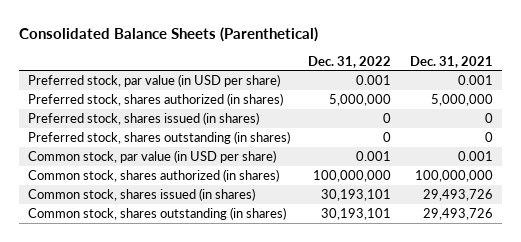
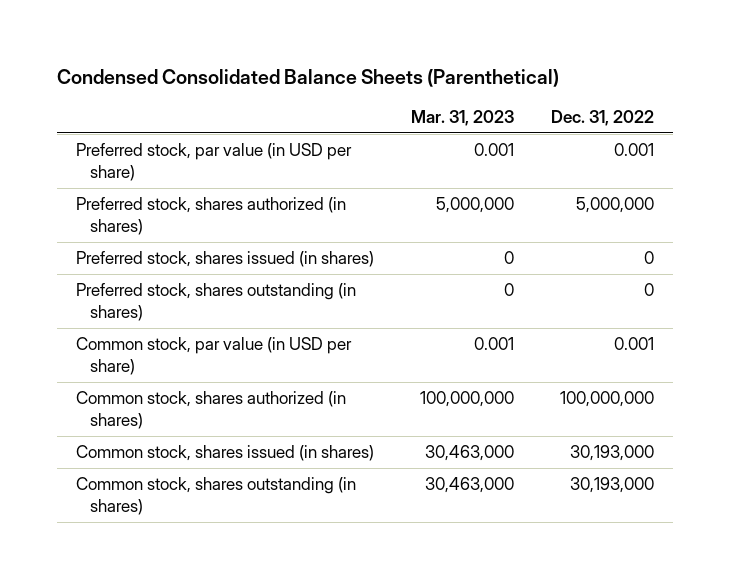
[18,26,318,42] Consolidated Balance Sheets (Parenthetical) -> [57,68,560,87] Condensed Consolidated Balance Sheets (Parenthetical)
[410,55,494,68] Dec. 31, 2021 -> none
none -> [411,109,515,126] Mar. 31, 2023
[321,189,392,202] 30,193,101 -> [570,445,655,462] 30,193,000
[321,208,392,221] 30,193,101 -> [570,477,655,494] 30,193,000

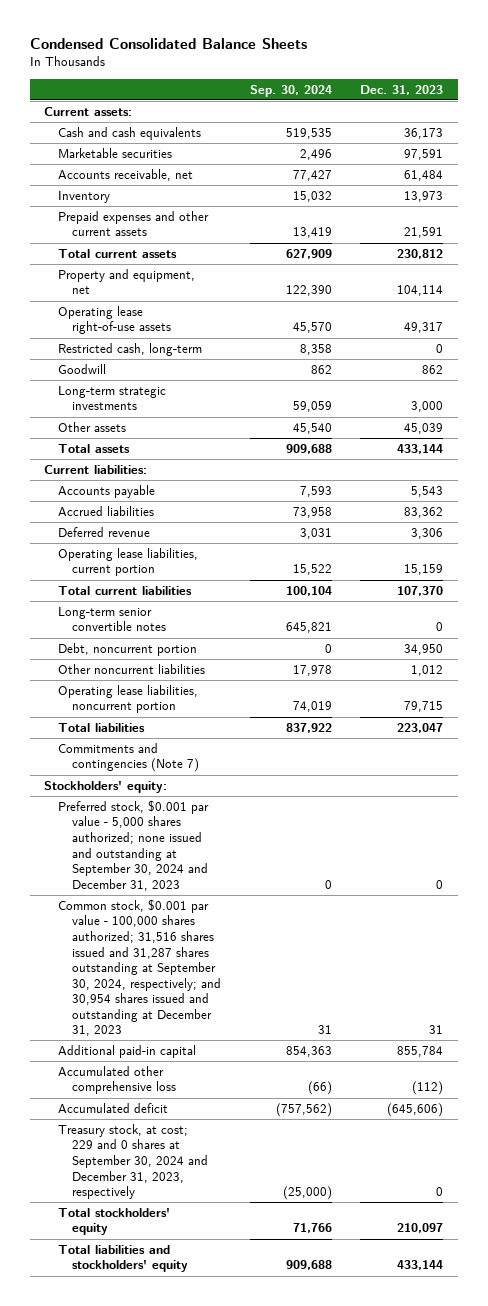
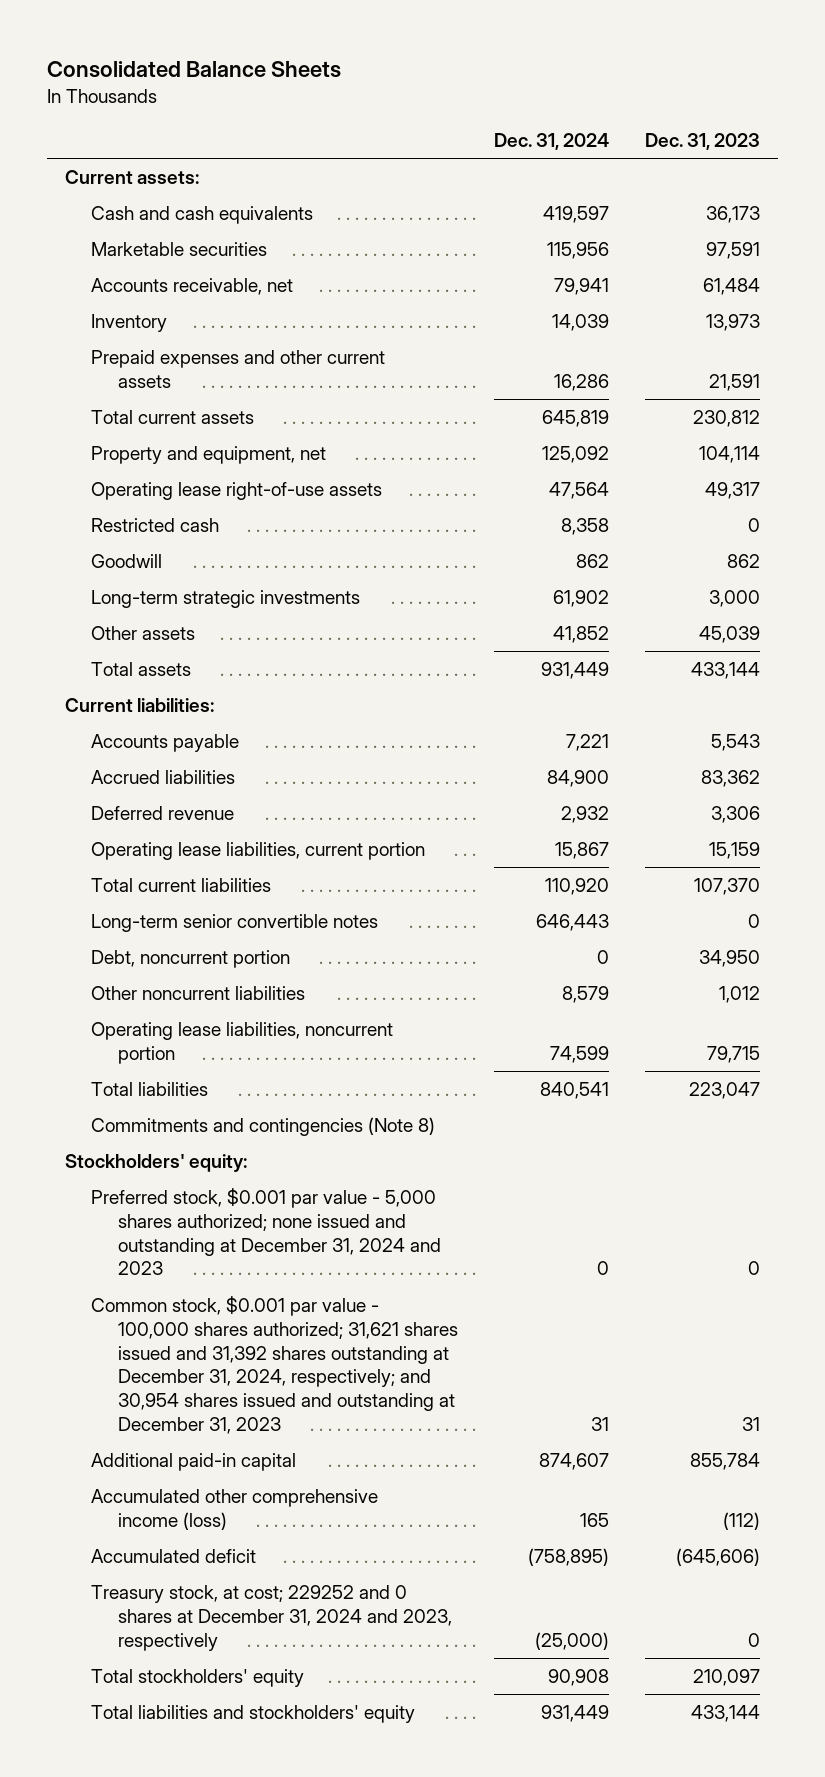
[29,38,307,50] Condensed Consolidated Balance Sheets -> [46,60,341,78] Consolidated Balance Sheets
[249,84,332,97] Sep. 30, 2024 -> none
none -> [493,133,609,151] Dec. 31, 2024
[58,342,203,356] Restricted cash, long-term -> [91,518,220,533] Restricted cash
[58,742,200,773] Commitments and contingencies (Note 7) -> [91,1117,436,1137] Commitments and contingencies (Note 8)
[58,799,210,891] Preferred stock, $0.001 par value - 5,000 shares authorized; none issued and outstanding at September 30, 2024 and December 31, 2023 -> [91,1188,441,1276] Preferred stock, $0.001 par value - 5,000 shares authorized; none issued and outstanding at December 31, 2024 and 2023
[58,898,222,1037] Common stock, $0.001 par value - 100,000 shares authorized; 31,516 shares issued and 31,287 shares outstanding at September 30, 2024, respectively; and 30,954 shares issued and outstanding at December 31, 2023 -> [91,1296,458,1434] Common stock, $0.001 par value - 100,000 shares authorized; 31,621 shares issued and 31,392 shares outstanding at December 31, 2024, respectively; and 30,954 shares issued and outstanding at December 31, 2023
[58,1065,177,1095] Accumulated other comprehensive loss -> [91,1489,379,1530] Accumulated other comprehensive income (loss)
[58,1123,209,1200] Treasury stock, at cost; 229 and 0 shares at September 30, 2024 and December 31, 2023, respectively -> [91,1585,452,1651] Treasury stock, at cost; 229252 and 0 shares at December 31, 2024 and 2023, respectively

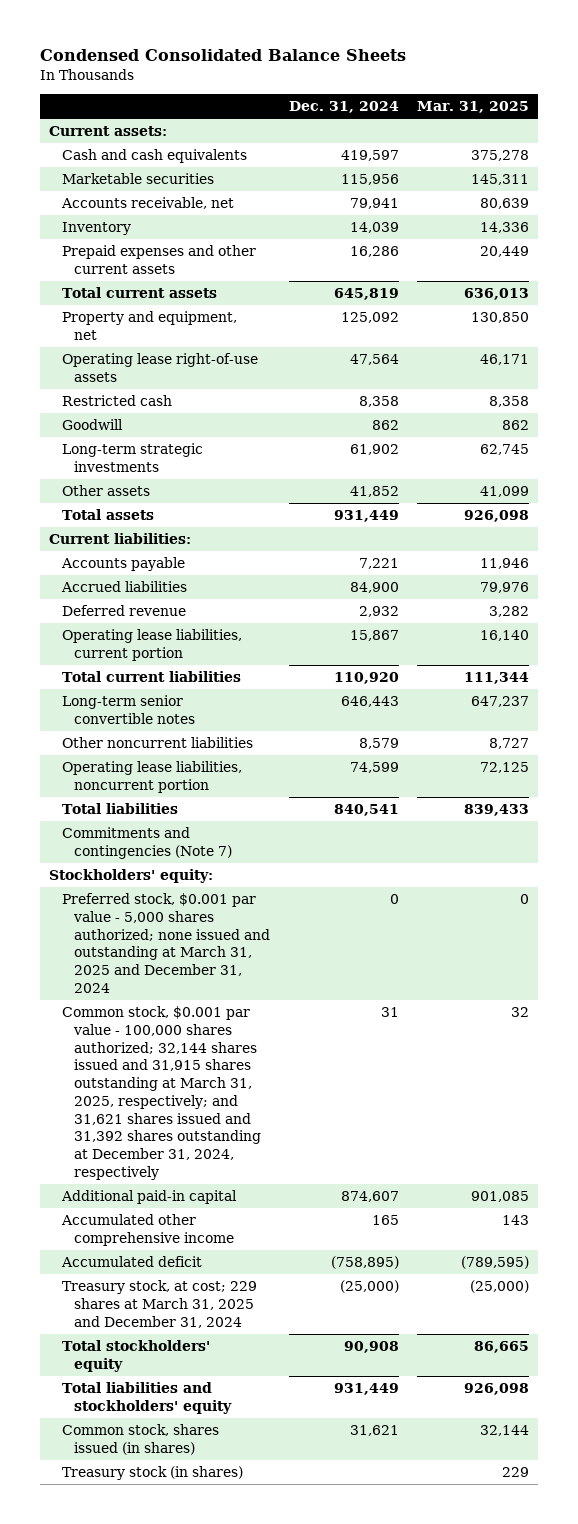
[46,60,341,78] Consolidated Balance Sheets -> [39,49,406,62] Condensed Consolidated Balance Sheets
[644,133,760,151] Dec. 31, 2023 -> none
none -> [417,101,530,114] Mar. 31, 2025
[91,950,291,969] Debt, noncurrent portion -> none
[91,1117,436,1137] Commitments and contingencies (Note 8) -> [61,827,233,859] Commitments and contingencies (Note 7)
[91,1188,441,1276] Preferred stock, $0.001 par value - 5,000 shares authorized; none issued and outstanding at December 31, 2024 and 2023 -> [61,893,271,993] Preferred stock, $0.001 par value - 5,000 shares authorized; none issued and outstanding at March 31, 2025 and December 31, 2024
[91,1296,458,1434] Common stock, $0.001 par value - 100,000 shares authorized; 31,621 shares issued and 31,392 shares outstanding at December 31, 2024, respectively; and 30,954 shares issued and outstanding at December 31, 2023 -> [61,1006,262,1180] Common stock, $0.001 par value - 100,000 shares authorized; 32,144 shares issued and 31,915 shares outstanding at March 31, 2025, respectively; and 31,621 shares issued and 31,392 shares outstanding at December 31, 2024, respectively
[91,1489,379,1530] Accumulated other comprehensive income (loss) -> [60,1214,235,1246] Accumulated other comprehensive income
[91,1585,452,1651] Treasury stock, at cost; 229252 and 0 shares at December 31, 2024 and 2023, respectively -> [61,1280,257,1328] Treasury stock, at cost; 229 shares at March 31, 2025 and December 31, 2024
none -> [61,1424,219,1455] Common stock, shares issued (in shares)
none -> [61,1466,243,1481] Treasury stock (in shares)

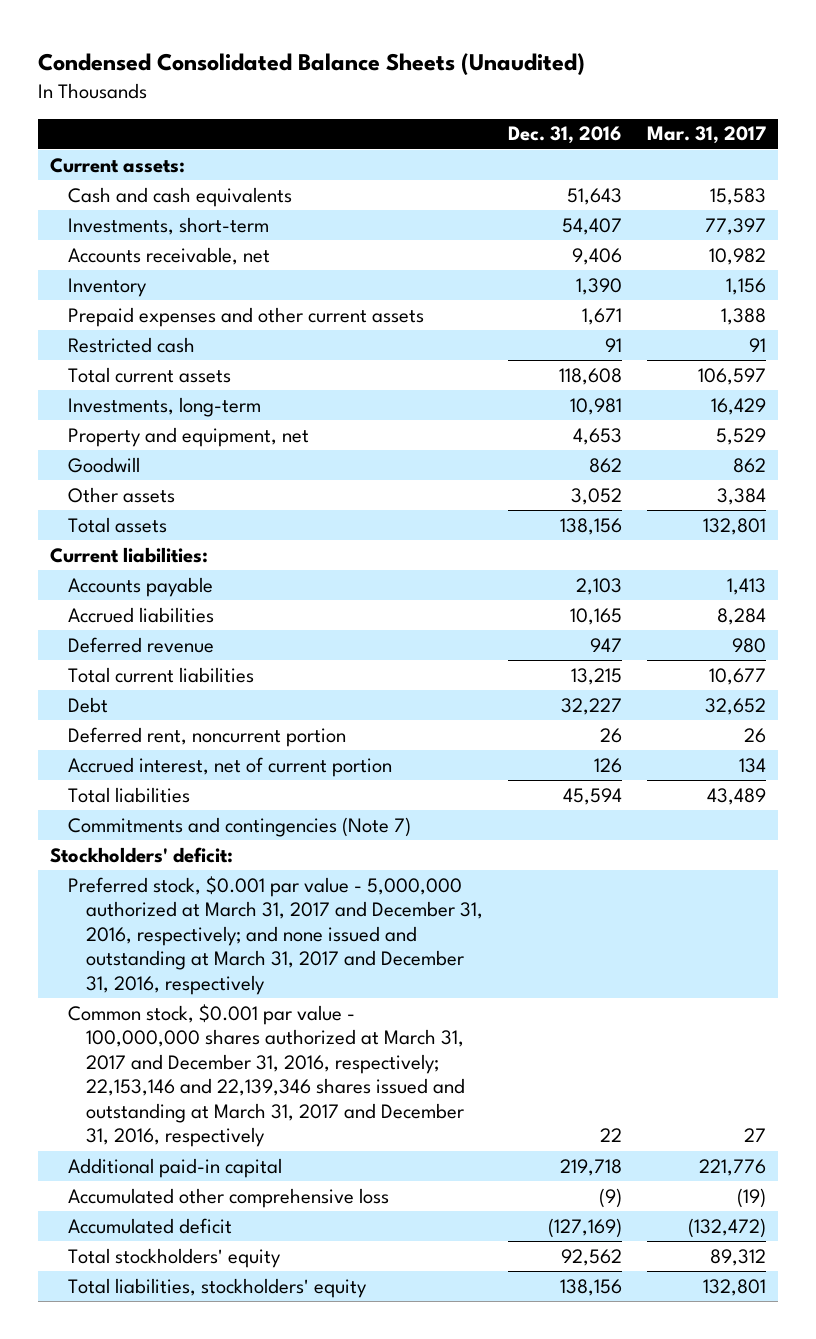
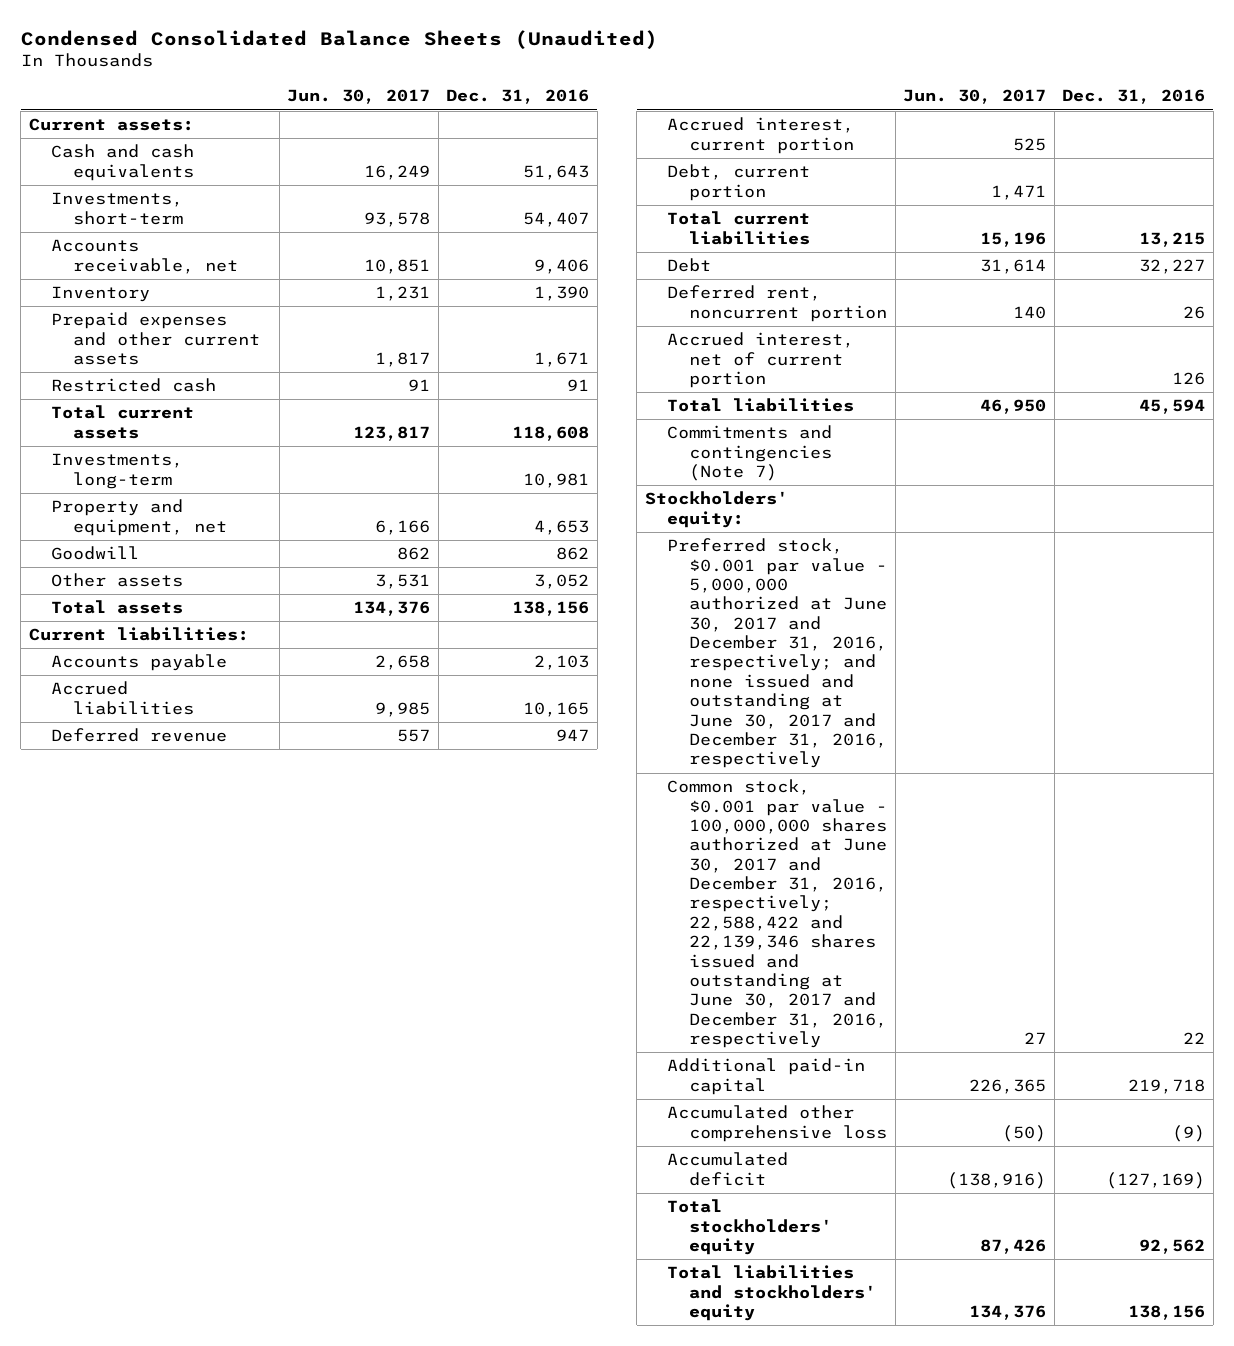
[646,126,766,145] Mar. 31, 2017 -> none
none -> [287,89,431,105] Jun. 30, 2017
none -> [666,117,855,154] Accrued interest, current portion
none -> [666,164,810,201] Debt, current portion
[50,846,234,863] Stockholders' deficit: -> [644,491,788,528] Stockholders' equity:
[68,875,483,995] Preferred stock, $0.001 par value - 5,000,000 authorized at March 31, 2017 and December 31, 2016, respectively; and none issued and outstanding at March 31, 2017 and December 31, 2016, respectively -> [666,538,888,769] Preferred stock, $0.001 par value - 5,000,000 authorized at June 30, 2017 and December 31, 2016, respectively; and none issued and outstanding at June 30, 2017 and December 31, 2016, respectively
[68,1003,465,1148] Common stock, $0.001 par value - 100,000,000 shares authorized at March 31, 2017 and December 31, 2016, respectively; 22,153,146 and 22,139,346 shares issued and outstanding at March 31, 2017 and December 31, 2016, respectively -> [666,779,888,1049] Common stock, $0.001 par value - 100,000,000 shares authorized at June 30, 2017 and December 31, 2016, respectively; 22,588,422 and 22,139,346 shares issued and outstanding at June 30, 2017 and December 31, 2016, respectively
[68,1277,368,1298] Total liabilities, stockholders' equity -> [666,1265,877,1321] Total liabilities and stockholders' equity

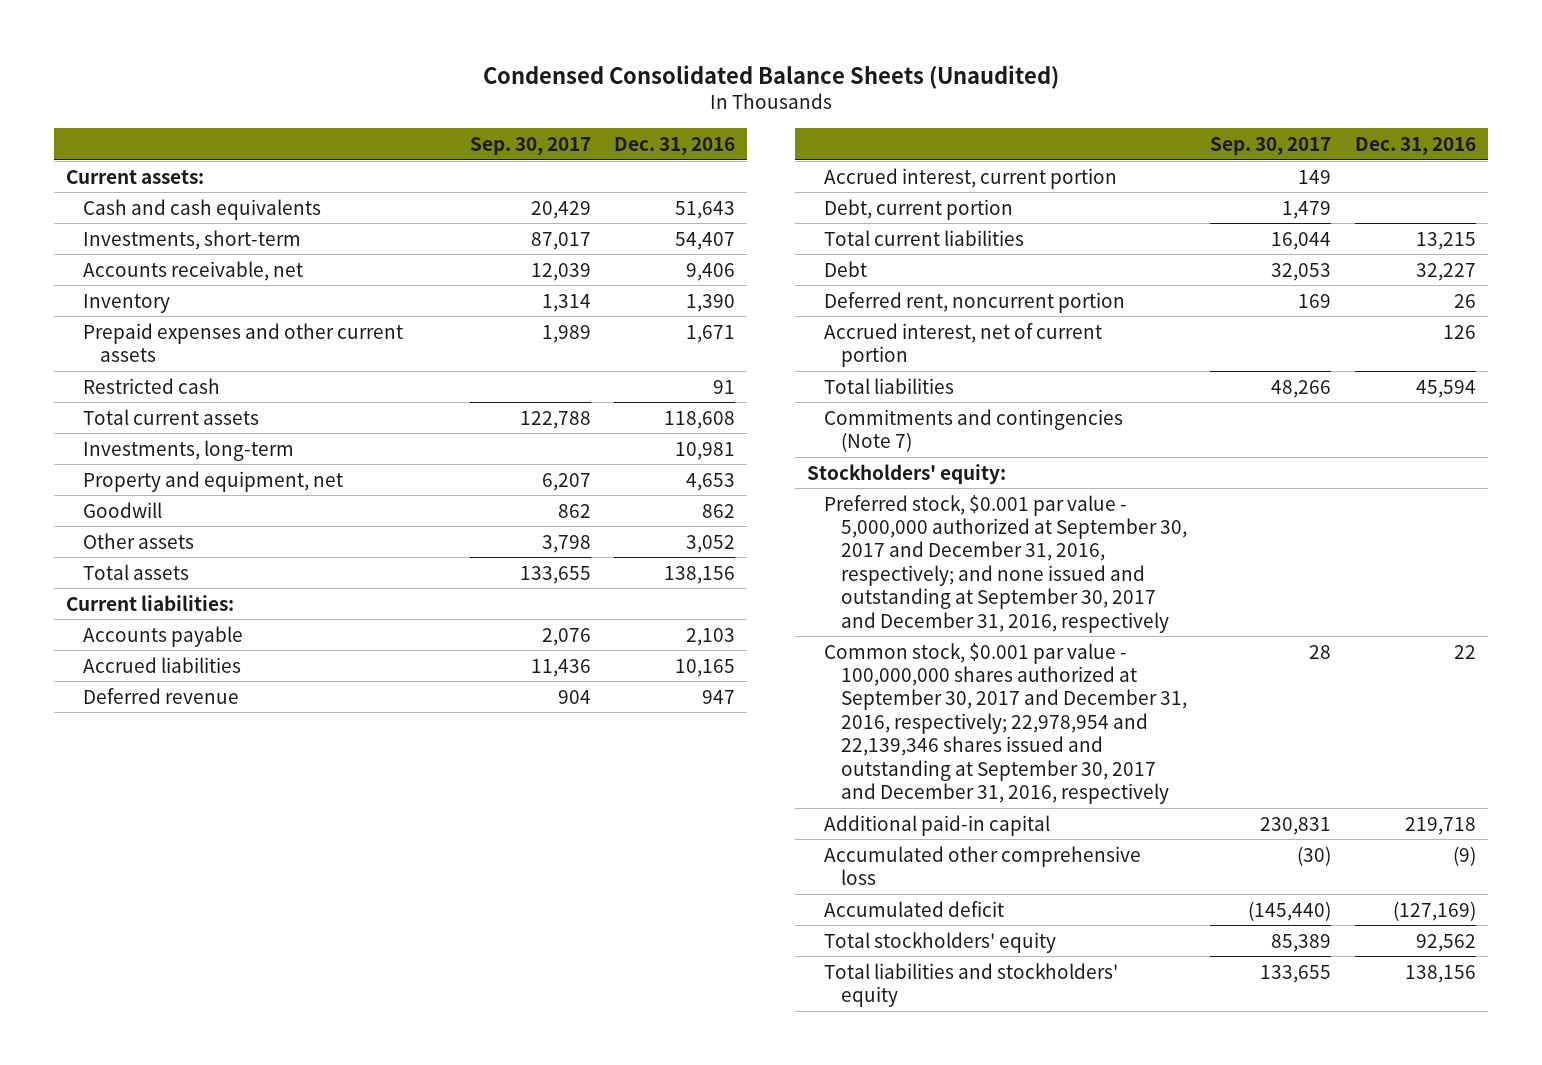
[287,89,431,105] Jun. 30, 2017 -> none
none -> [469,137,591,156] Sep. 30, 2017
[666,538,888,769] Preferred stock, $0.001 par value - 5,000,000 authorized at June 30, 2017 and December 31, 2016, respectively; and none issued and outstanding at June 30, 2017 and December 31, 2016, respectively -> [823,494,1187,633] Preferred stock, $0.001 par value - 5,000,000 authorized at September 30, 2017 and December 31, 2016, respectively; and none issued and outstanding at September 30, 2017 and December 31, 2016, respectively
[666,779,888,1049] Common stock, $0.001 par value - 100,000,000 shares authorized at June 30, 2017 and December 31, 2016, respectively; 22,588,422 and 22,139,346 shares issued and outstanding at June 30, 2017 and December 31, 2016, respectively -> [823,642,1187,804] Common stock, $0.001 par value - 100,000,000 shares authorized at September 30, 2017 and December 31, 2016, respectively; 22,978,954 and 22,139,346 shares issued and outstanding at September 30, 2017 and December 31, 2016, respectively

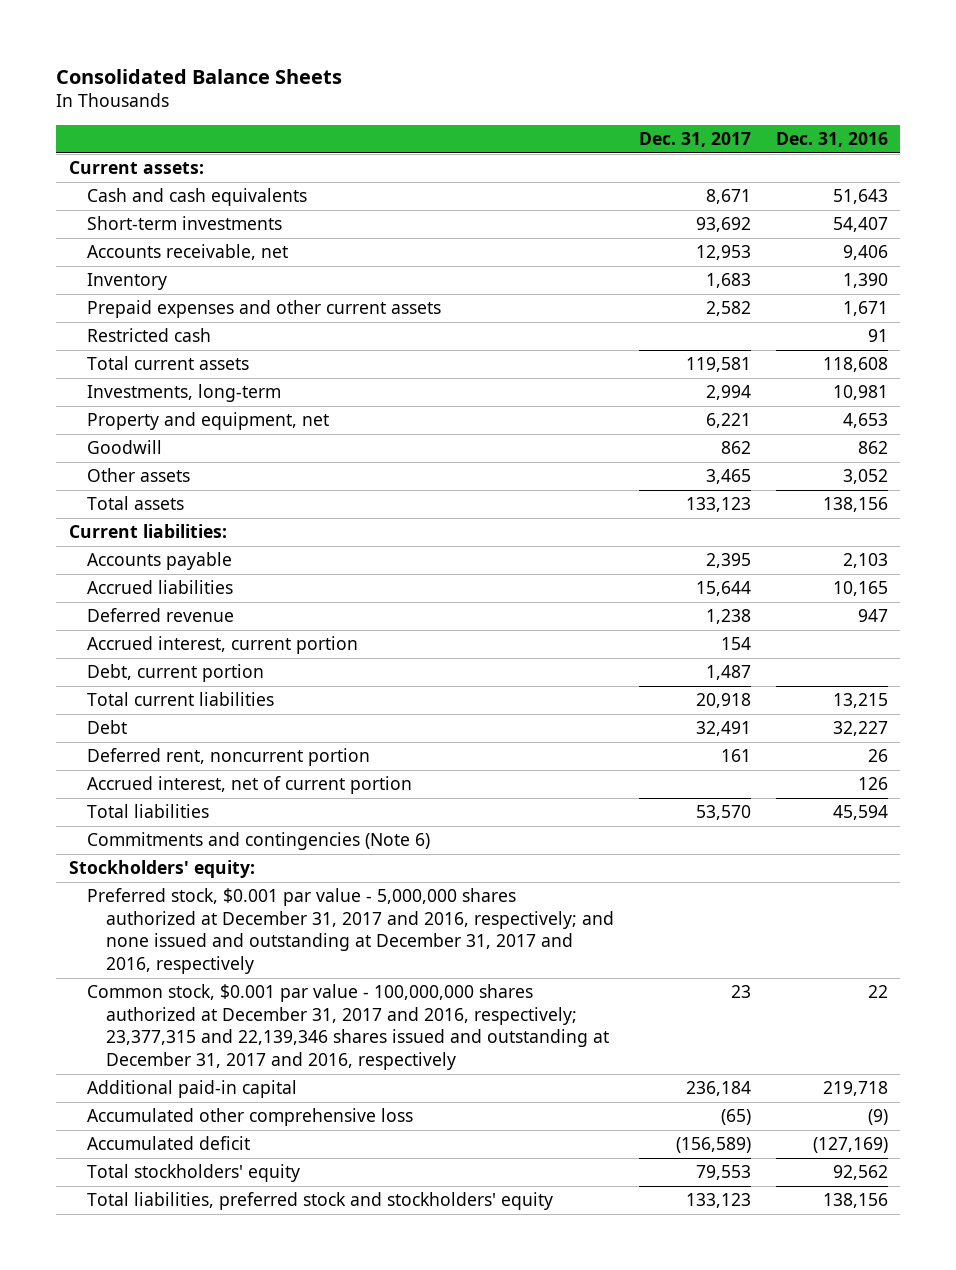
[482,64,1059,89] Condensed Consolidated Balance Sheets (Unaudited) -> [56,68,343,84] Consolidated Balance Sheets
[469,137,591,156] Sep. 30, 2017 -> none
none -> [638,132,751,148] Dec. 31, 2017
[83,229,302,250] Investments, short-term -> [87,216,283,231] Short-term investments
[823,408,1123,452] Commitments and contingencies (Note 7) -> [87,832,431,851] Commitments and contingencies (Note 6)
[823,494,1187,633] Preferred stock, $0.001 par value - 5,000,000 authorized at September 30, 2017 and December 31, 2016, respectively; and none issued and outstanding at September 30, 2017 and December 31, 2016, respectively -> [87,888,614,975] Preferred stock, $0.001 par value - 5,000,000 shares authorized at December 31, 2017 and 2016, respectively; and none issued and outstanding at December 31, 2017 and 2016, respectively
[823,642,1187,804] Common stock, $0.001 par value - 100,000,000 shares authorized at September 30, 2017 and December 31, 2016, respectively; 22,978,954 and 22,139,346 shares issued and outstanding at September 30, 2017 and December 31, 2016, respectively -> [87,984,609,1071] Common stock, $0.001 par value - 100,000,000 shares authorized at December 31, 2017 and 2016, respectively; 23,377,315 and 22,139,346 shares issued and outstanding at December 31, 2017 and 2016, respectively
[823,962,1118,1007] Total liabilities and stockholders' equity -> [87,1192,554,1211] Total liabilities, preferred stock and stockholders' equity

